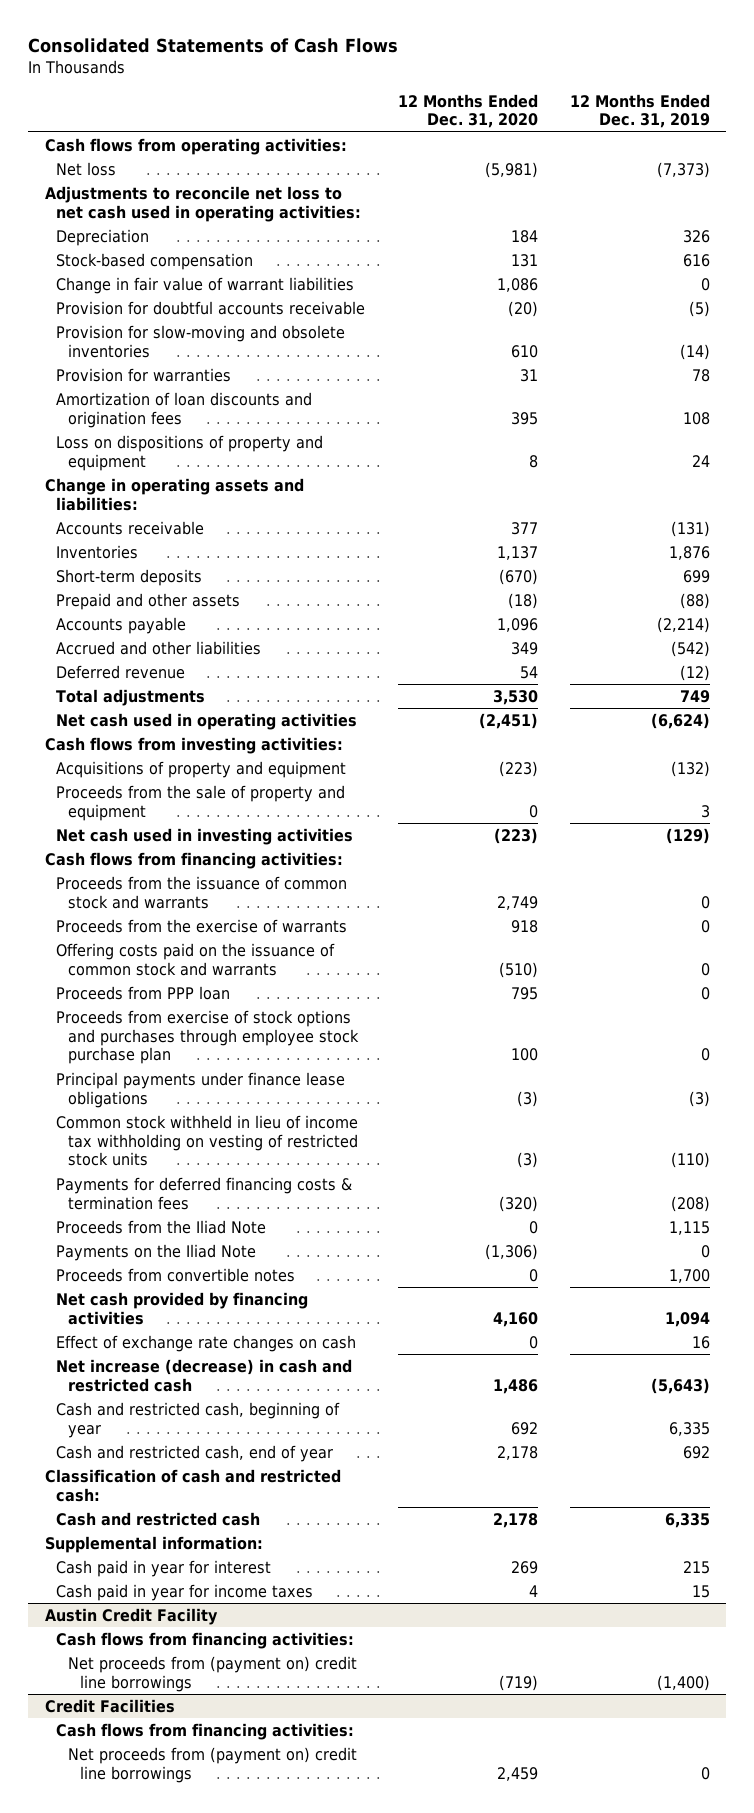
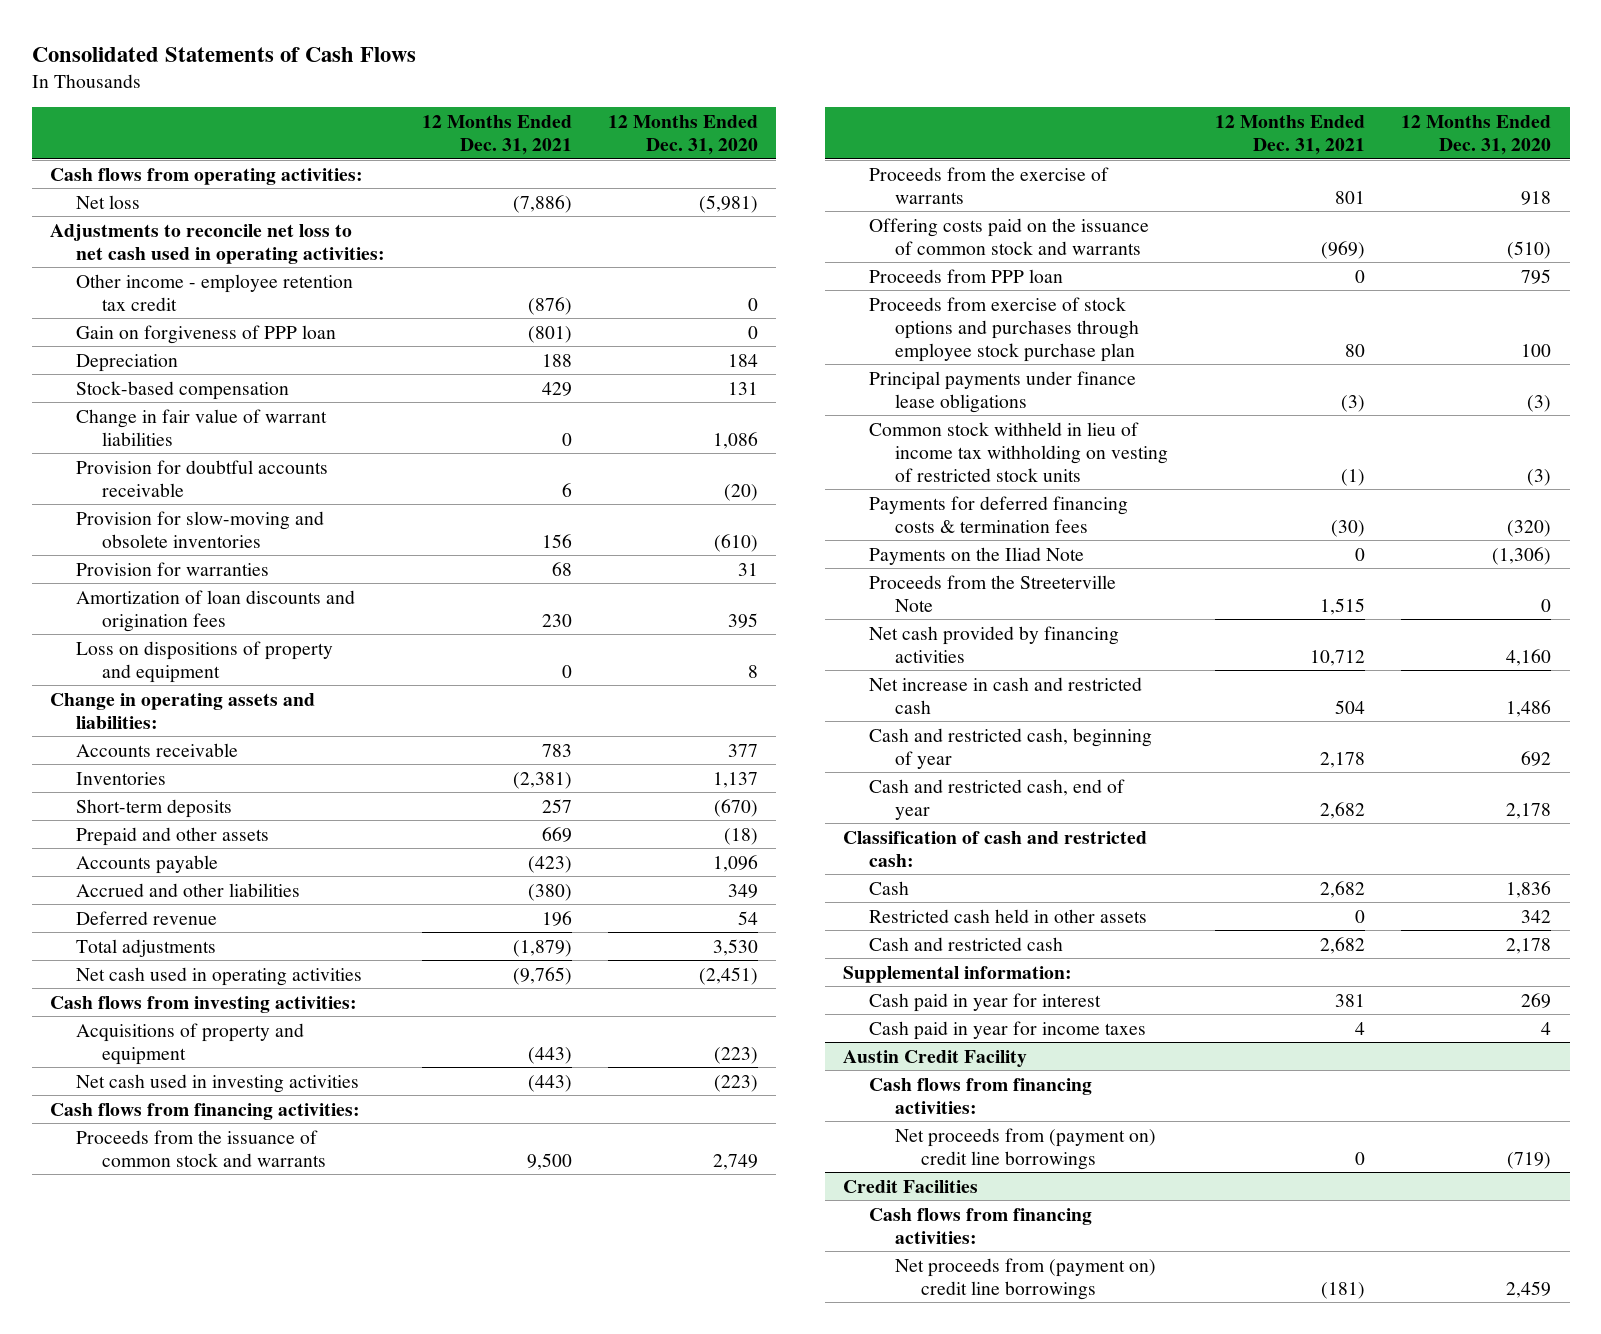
[569,93,710,129] 12 Months Ended Dec. 31, 2019 -> none
none -> [421,114,572,155] 12 Months Ended Dec. 31, 2021
none -> [76,273,354,311] Other income - employee retention tax credit
none -> [76,324,337,344] Gain on forgiveness of PPP loan
[510,344,538,358] 610 -> [714,533,759,552] (610)
[56,784,346,821] Proceeds from the sale of property and equipment -> none
[56,1219,267,1234] Proceeds from the Iliad Note -> none
[56,1267,296,1282] Proceeds from convertible notes -> none
none -> [869,574,1117,612] Proceeds from the Streeterville Note
[56,1334,357,1352] Effect of exchange rate changes on cash -> none
[56,1358,353,1392] Net increase (decrease) in cash and restricted cash -> [869,676,1143,714] Net increase in cash and restricted cash
none -> [869,880,910,895] Cash
none -> [869,908,1148,923] Restricted cash held in other assets

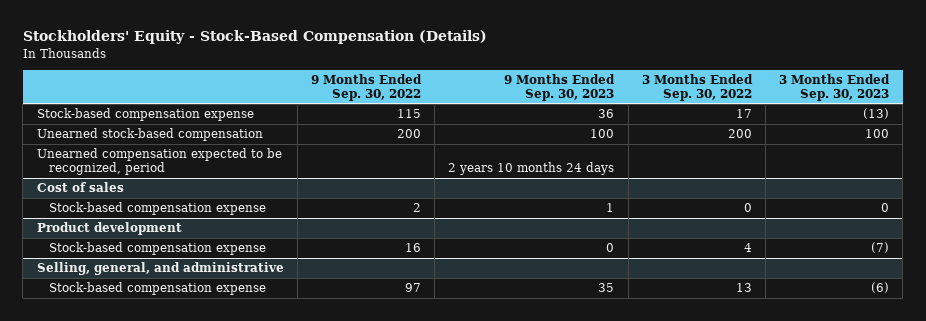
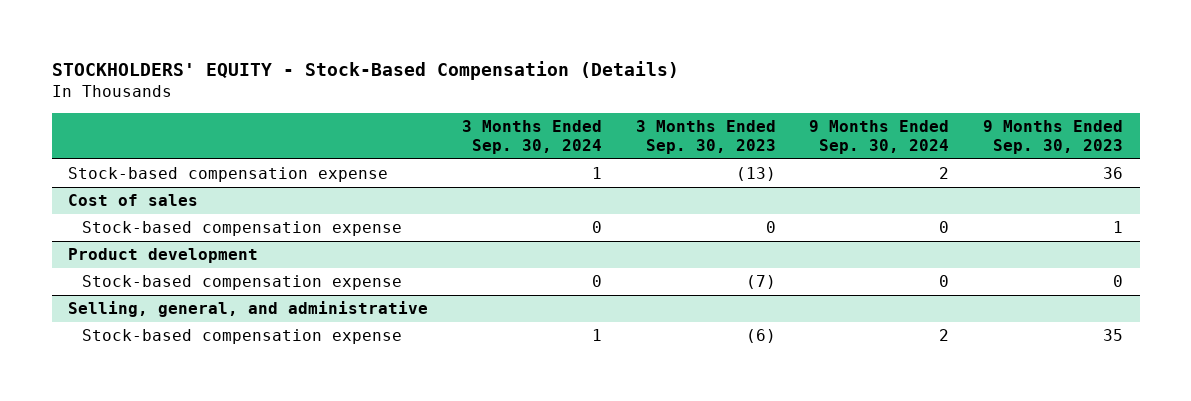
[22,30,487,45] Stockholders' Equity - Stock-Based Compensation (Details) -> [51,61,679,81] STOCKHOLDERS' EQUITY - Stock-Based Compensation (Details)
[311,73,423,101] 9 Months Ended Sep. 30, 2022 -> none
[641,73,753,101] 3 Months Ended Sep. 30, 2022 -> none
none -> [461,120,602,155] 3 Months Ended Sep. 30, 2024
none -> [809,120,950,155] 9 Months Ended Sep. 30, 2024
[36,128,263,142] Unearned stock-based compensation -> none
[36,148,282,176] Unearned compensation expected to be recognized, period -> none

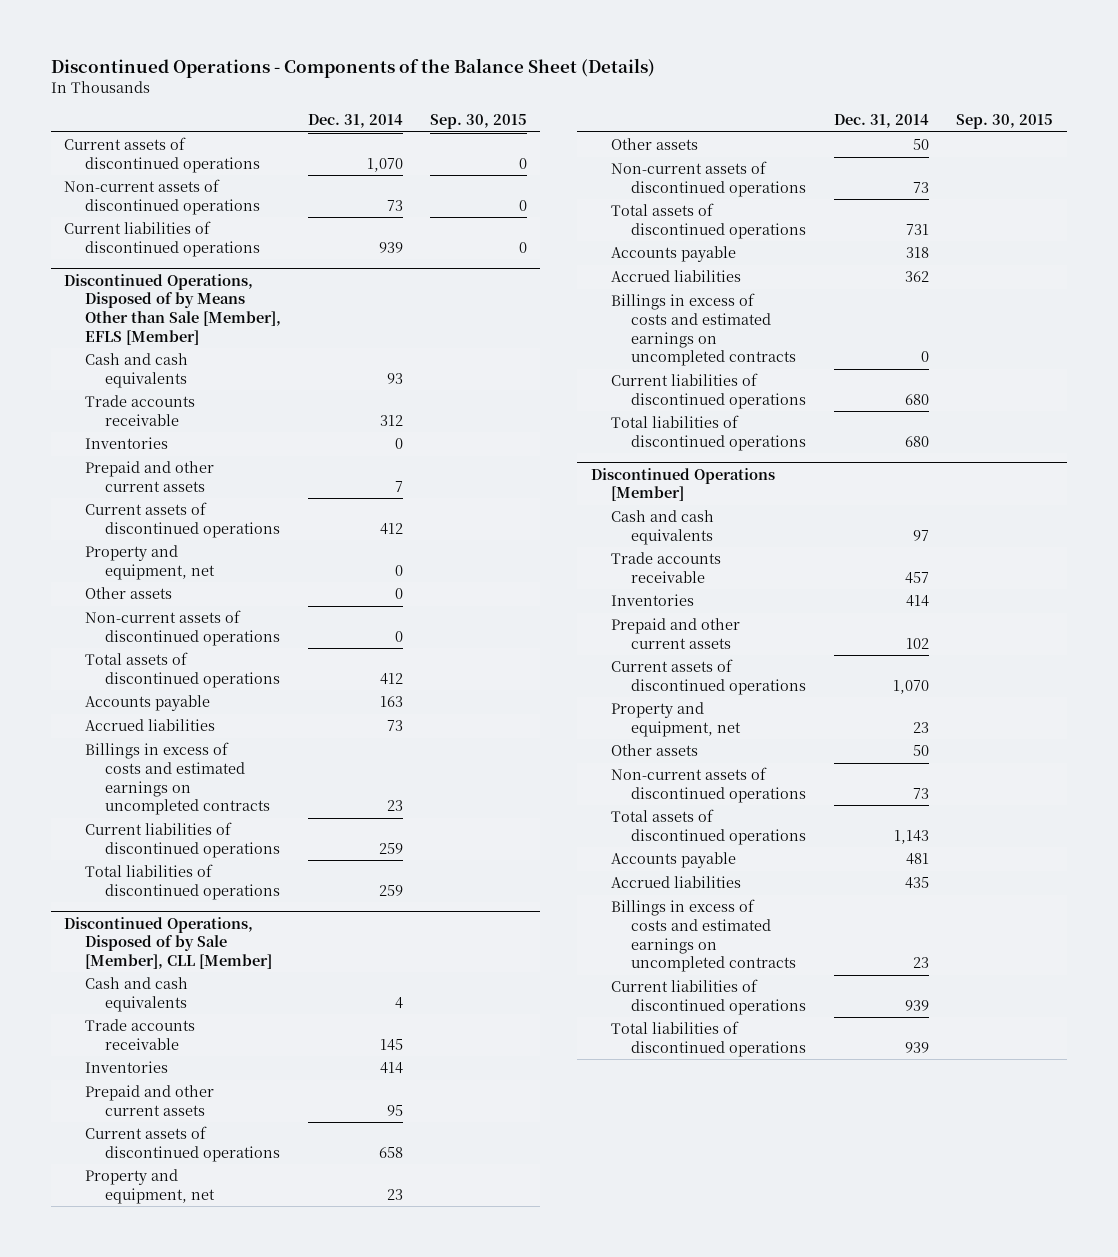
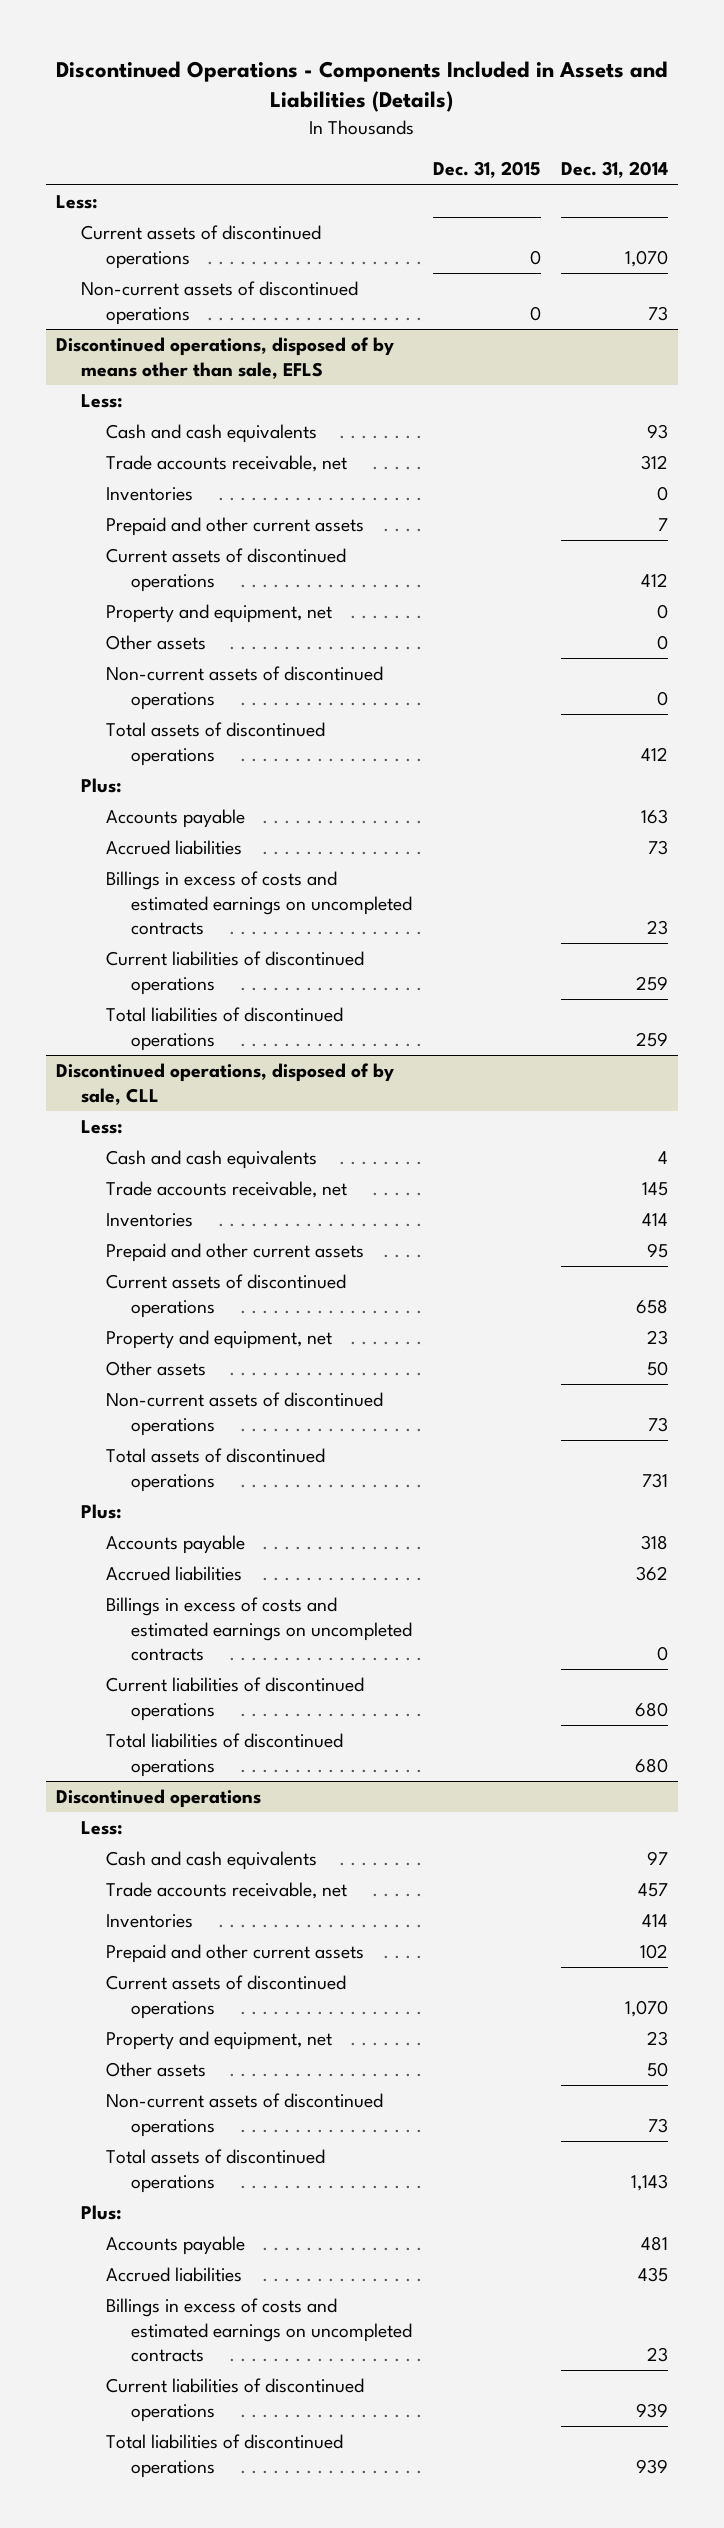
[50,58,655,79] Discontinued Operations - Components of the Balance Sheet (Details) -> [56,60,669,113] Discontinued Operations - Components Included in Assets and Liabilities (Details)
[429,114,527,130] Sep. 30, 2015 -> none
none -> [432,161,541,179] Dec. 31, 2015
none -> [56,195,99,210] Less:
[64,221,260,257] Current liabilities of discontinued operations -> none
[64,273,281,345] Discontinued Operations, Disposed of by Means Other than Sale [Member], EFLS [Member] -> [56,337,395,379] Discontinued operations, disposed of by means other than sale, EFLS
none -> [81,394,124,409] Less:
[84,395,195,426] Trade accounts receivable -> [106,455,348,473] Trade accounts receivable, net
none -> [81,778,123,794] Plus:
[64,916,272,969] Discontinued Operations, Disposed of by Sale [Member], CLL [Member] -> [56,1063,395,1105] Discontinued operations, disposed of by sale, CLL
none -> [81,1120,124,1135] Less:
[84,1019,195,1050] Trade accounts receivable -> [106,1181,348,1199] Trade accounts receivable, net
none -> [81,1504,123,1520] Plus:
[590,467,775,502] Discontinued Operations [Member] -> [56,1789,262,1809] Discontinued operations
none -> [81,1821,124,1836] Less:
[611,552,722,583] Trade accounts receivable -> [106,1882,348,1900] Trade accounts receivable, net
none -> [81,2205,123,2221] Plus:

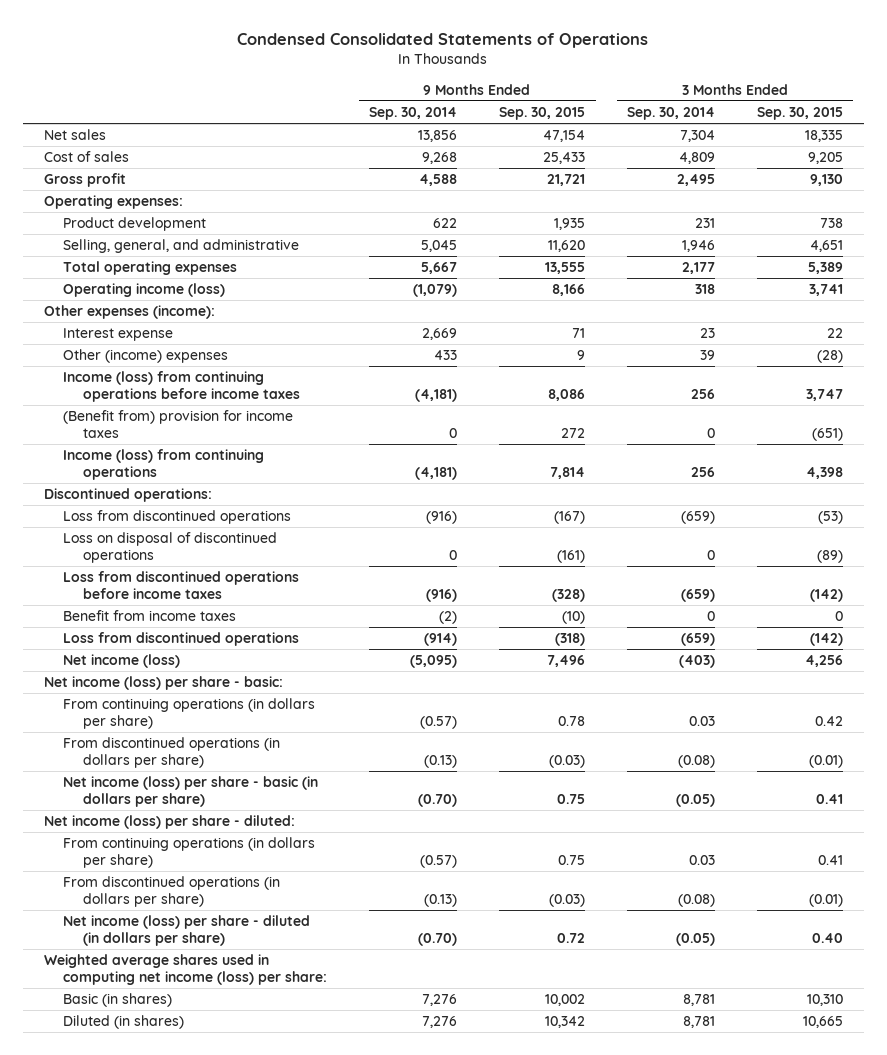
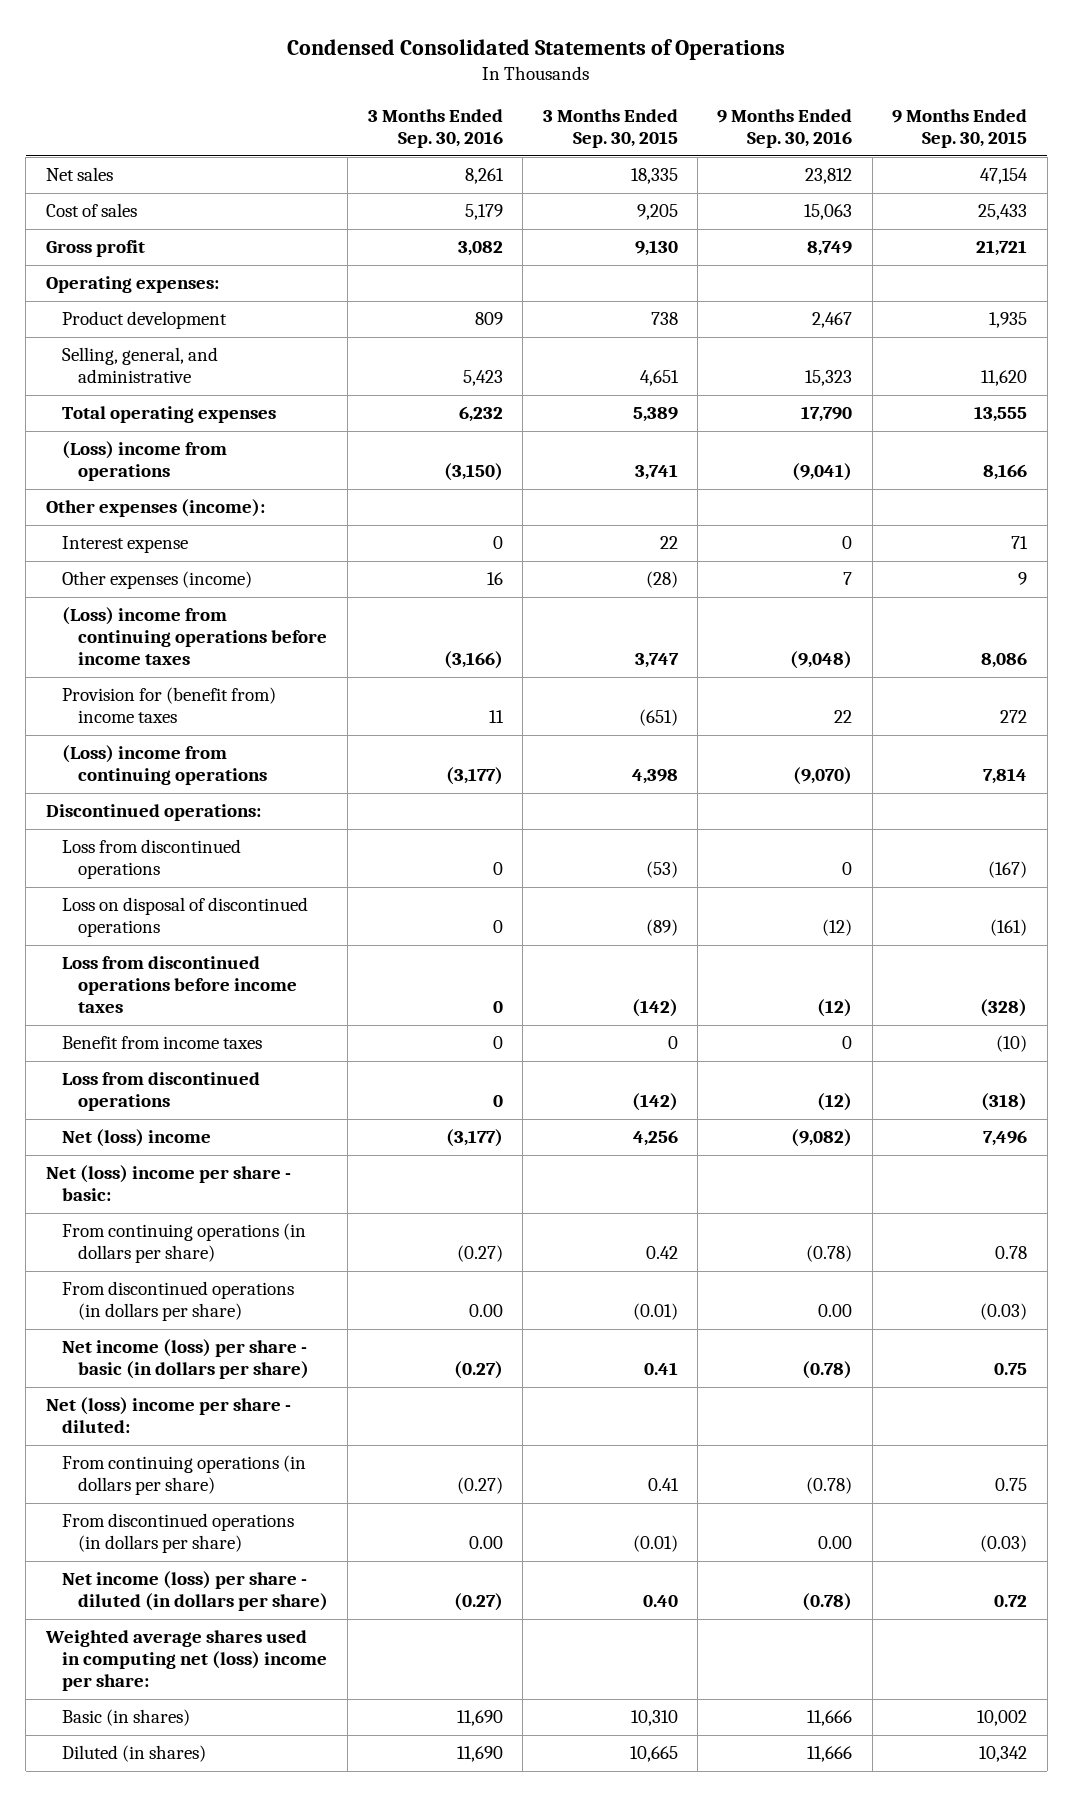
[369,107,458,121] Sep. 30, 2014 -> none
[627,107,716,121] Sep. 30, 2014 -> none
none -> [367,109,503,149] 3 Months Ended Sep. 30, 2016
none -> [717,109,853,149] 9 Months Ended Sep. 30, 2016
[63,283,226,298] Operating income (loss) -> [61,441,227,482] (Loss) income from operations
[63,349,229,364] Other (income) expenses -> [61,571,252,590] Other expenses (income)
[63,371,300,403] Income (loss) from continuing operations before income taxes -> [61,607,327,666] (Loss) income from continuing operations before income taxes
[63,410,294,439] (Benefit from) provision for income taxes -> [61,687,276,724] Provision for (benefit from) income taxes
[63,449,265,481] Income (loss) from continuing operations -> [61,745,267,786] (Loss) income from continuing operations
[63,654,181,669] Net income (loss) -> [61,1129,211,1148] Net (loss) income
[43,676,283,691] Net income (loss) per share - basic: -> [45,1165,291,1202] Net (loss) income per share - basic:
[43,815,295,830] Net income (loss) per share - diluted: -> [45,1397,291,1434] Net (loss) income per share - diluted:
[43,954,328,986] Weighted average shares used in computing net income (loss) per share: -> [44,1630,327,1692] Weighted average shares used in computing net (loss) income per share:

